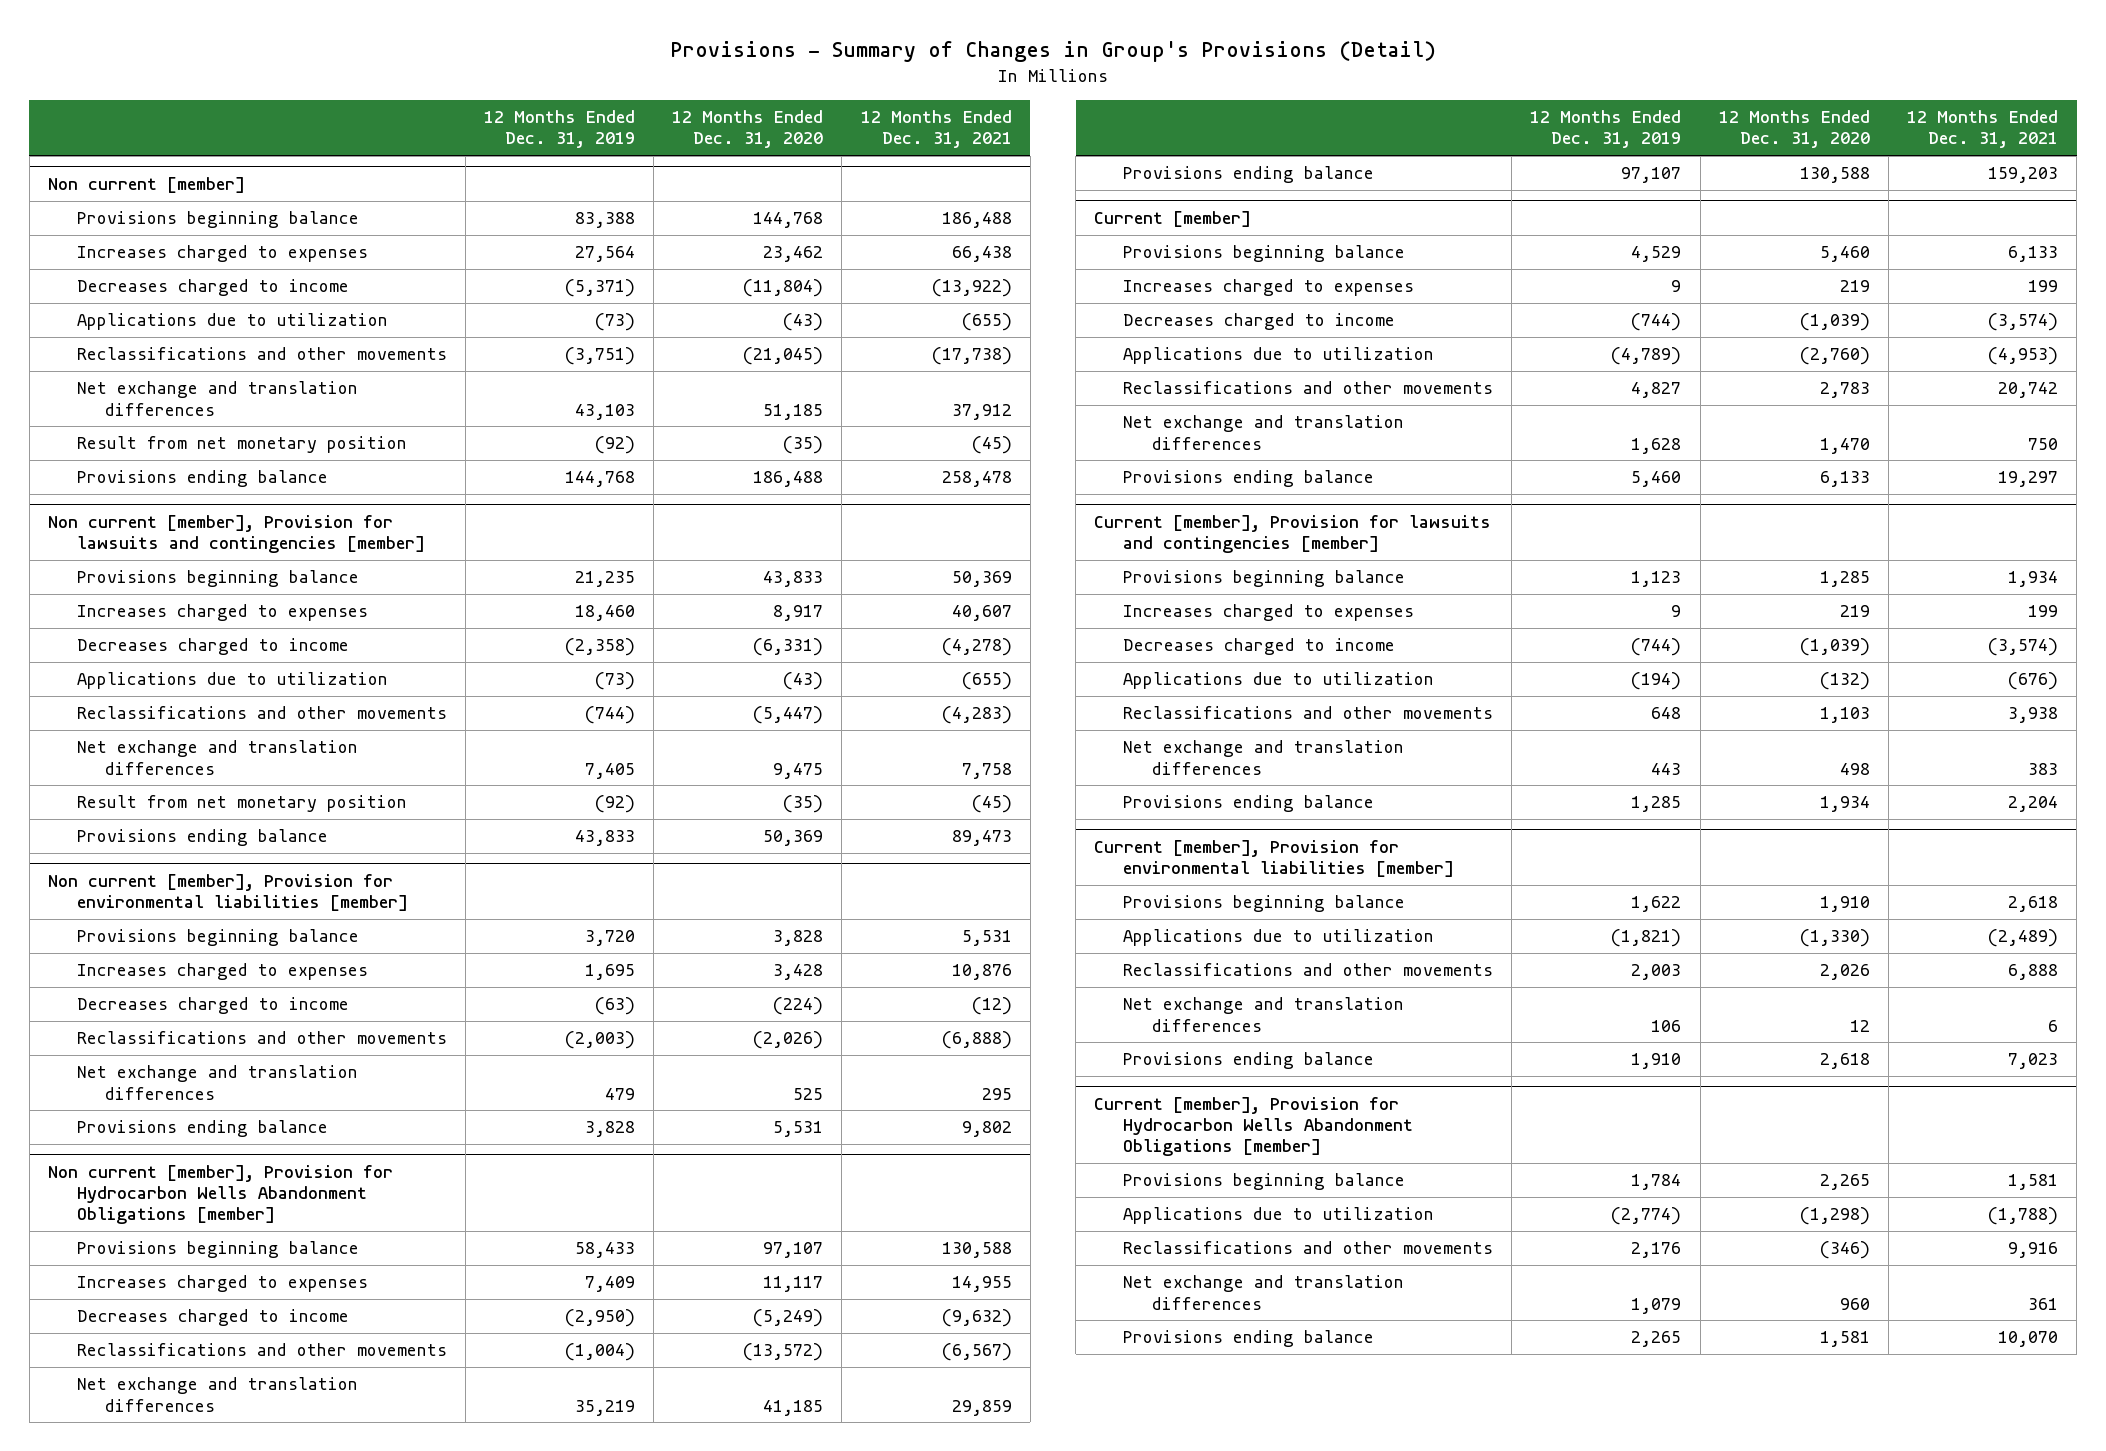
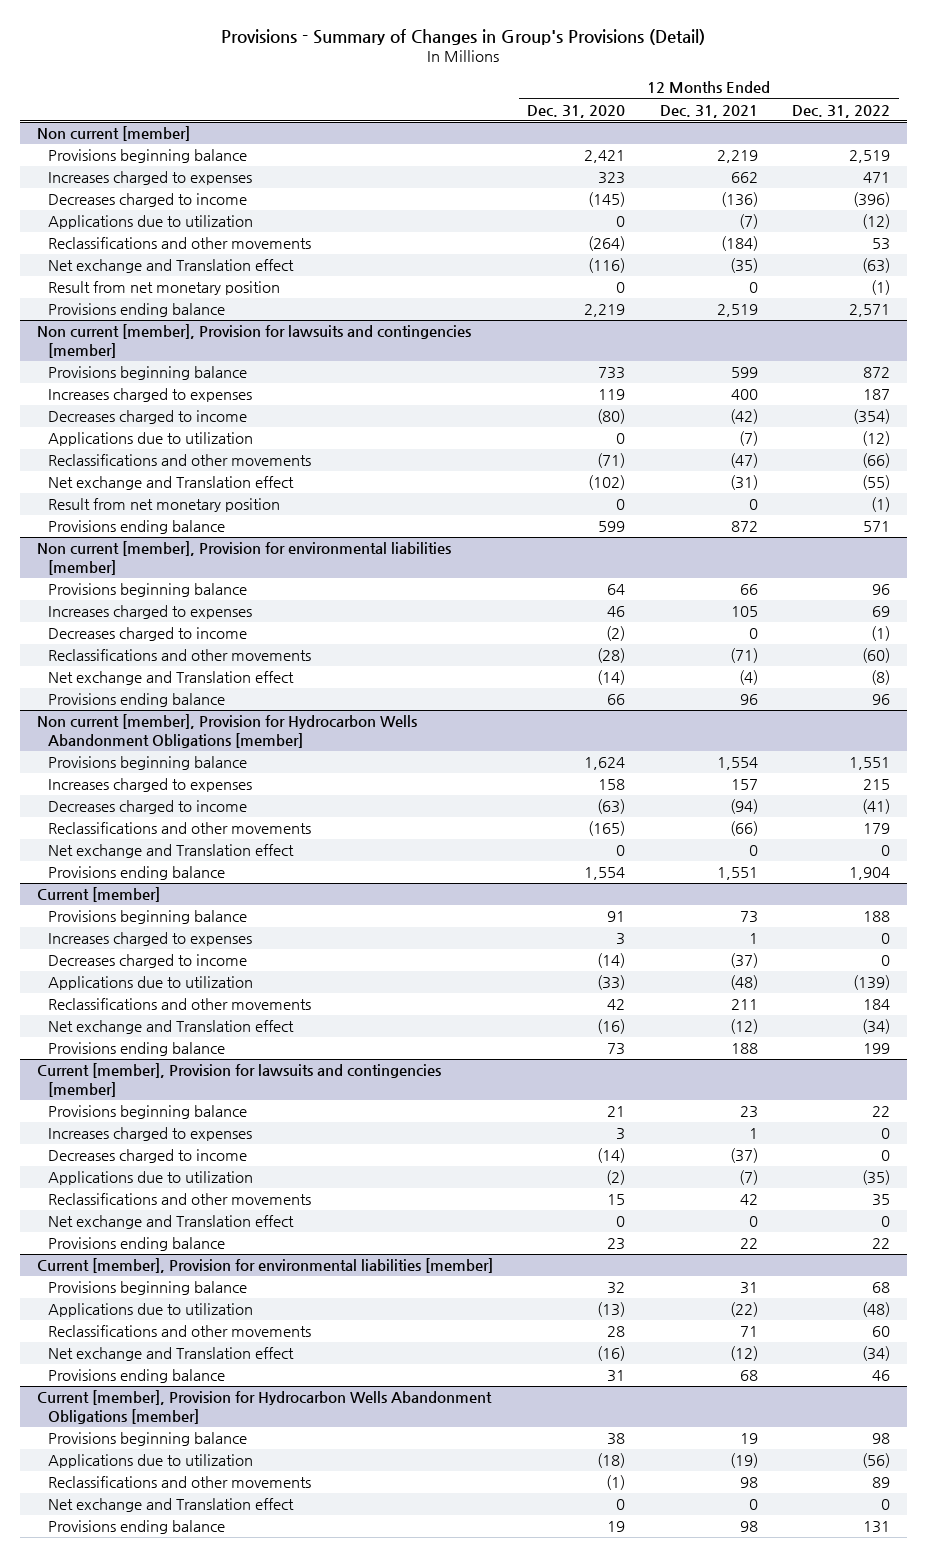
[483,110,635,149] 12 Months Ended Dec. 31, 2019 -> none
none -> [791,104,890,118] Dec. 31, 2022
[753,212,824,229] 144,768 -> [584,150,626,164] 2,421
[941,212,1012,229] 186,488 -> [716,150,758,164] 2,219
[763,246,824,263] 23,462 -> [598,172,626,185] 323
[951,246,1012,263] 66,438 -> [730,172,758,184] 662
[743,279,824,298] (11,804) -> [588,192,626,208] (145)
[931,279,1012,298] (13,922) -> [720,192,758,208] (136)
[783,313,824,332] (43) -> [616,216,626,228] 0
[961,313,1012,332] (655) -> [738,214,758,230] (7)
[743,347,824,366] (21,045) -> [588,236,626,252] (264)
[931,347,1012,366] (17,738) -> [720,236,758,252] (184)
[76,381,358,416] Net exchange and translation differences -> [48,259,295,274] Net exchange and Translation effect
[763,403,824,420] 51,185 -> [588,258,626,274] (116)
[951,403,1012,420] 37,912 -> [729,258,758,274] (35)
[783,436,824,455] (35) -> [616,282,626,294] 0
[971,436,1012,455] (45) -> [748,282,758,294] 0
[753,471,824,488] 186,488 -> [584,304,626,318] 2,219
[941,471,1012,488] 258,478 -> [716,304,758,318] 2,519
[763,571,824,588] 43,833 -> [598,367,626,380] 733
[951,571,1012,588] 50,369 -> [730,367,758,379] 599
[773,605,824,622] 8,917 -> [598,389,626,401] 119
[951,605,1012,622] 40,607 -> [730,389,758,401] 400
[753,638,824,657] (6,331) -> [597,409,626,425] (80)
[941,638,1012,657] (4,278) -> [729,409,758,425] (42)
[783,672,824,691] (43) -> [616,433,626,445] 0
[961,672,1012,691] (655) -> [738,431,758,447] (7)
[753,706,824,725] (5,447) -> [597,453,626,469] (71)
[941,706,1012,725] (4,283) -> [729,453,758,469] (47)
[76,740,358,775] Net exchange and translation differences -> [48,476,295,491] Net exchange and Translation effect
[773,762,824,779] 9,475 -> [588,475,626,491] (102)
[961,762,1012,779] 7,758 -> [729,475,758,491] (31)
[783,795,824,814] (35) -> [616,499,626,511] 0
[971,795,1012,814] (45) -> [748,499,758,511] 0
[763,830,824,847] 50,369 -> [598,521,626,533] 599
[951,830,1012,847] 89,473 -> [730,521,758,533] 872
[773,930,824,947] 3,828 -> [607,584,626,596] 64
[961,930,1012,947] 5,531 -> [739,584,758,596] 66
[773,964,824,981] 3,428 -> [607,606,626,618] 46
[951,964,1012,981] 10,876 -> [730,606,758,618] 105
[773,997,824,1016] (224) -> [606,626,626,642] (2)
[971,997,1012,1016] (12) -> [748,628,758,640] 0
[753,1031,824,1050] (2,026) -> [597,648,626,664] (28)
[941,1031,1012,1050] (6,888) -> [729,648,758,664] (71)
[76,1065,358,1100] Net exchange and translation differences -> [48,671,295,686] Net exchange and Translation effect
[793,1087,824,1100] 525 -> [597,670,626,686] (14)
[981,1087,1012,1100] 295 -> [738,670,758,686] (4)
[773,1121,824,1138] 5,531 -> [607,694,626,706] 66
[961,1121,1012,1138] 9,802 -> [739,694,758,706] 96
[763,1242,824,1259] 97,107 -> [584,757,626,771] 1,624
[941,1242,1012,1259] 130,588 -> [716,757,758,771] 1,554
[763,1276,824,1293] 11,117 -> [598,779,626,791] 158
[951,1276,1012,1293] 14,955 -> [730,779,758,791] 157
[753,1309,824,1328] (5,249) -> [597,799,626,815] (63)
[941,1309,1012,1328] (9,632) -> [729,799,758,815] (94)
[743,1343,824,1362] (13,572) -> [588,821,626,837] (165)
[941,1343,1012,1362] (6,567) -> [729,821,758,837] (66)
[76,1377,358,1412] Net exchange and translation differences -> [48,844,295,859] Net exchange and Translation effect
[763,1399,824,1416] 41,185 -> [616,845,626,857] 0
[951,1399,1012,1416] 29,859 -> [748,845,758,857] 0
[1799,167,1870,184] 130,588 -> [584,867,626,881] 1,554
[1988,167,2059,184] 159,203 -> [716,867,758,881] 1,551
[1819,246,1870,263] 5,460 -> [607,911,626,923] 91
[2008,246,2059,263] 6,133 -> [739,911,758,924] 73
[1839,280,1870,293] 219 -> [616,933,626,946] 3
[2028,280,2059,293] 199 -> [748,933,758,945] 1
[1799,313,1870,332] (1,039) -> [597,953,626,969] (14)
[1988,313,2059,332] (3,574) -> [729,953,758,969] (37)
[1799,347,1870,366] (2,760) -> [597,975,626,991] (33)
[1988,347,2059,366] (4,953) -> [729,975,758,991] (48)
[1819,382,1870,399] 2,783 -> [607,999,626,1011] 42
[1998,382,2059,399] 20,742 -> [730,999,758,1011] 211
[1123,415,1405,450] Net exchange and translation differences -> [48,1020,295,1035] Net exchange and Translation effect
[1819,437,1870,454] 1,470 -> [597,1019,626,1035] (16)
[2028,437,2059,450] 750 -> [729,1019,758,1035] (12)
[1819,471,1870,488] 6,133 -> [607,1043,626,1056] 73
[1998,471,2059,488] 19,297 -> [730,1043,758,1055] 188
[1819,571,1870,588] 1,285 -> [607,1106,626,1118] 21
[2008,571,2059,588] 1,934 -> [739,1106,758,1119] 23
[1839,605,1870,618] 219 -> [616,1128,626,1141] 3
[2028,605,2059,618] 199 -> [748,1128,758,1140] 1
[1799,638,1870,657] (1,039) -> [597,1148,626,1164] (14)
[1988,638,2059,657] (3,574) -> [729,1148,758,1164] (37)
[1819,672,1870,691] (132) -> [606,1170,626,1186] (2)
[2008,672,2059,691] (676) -> [738,1170,758,1186] (7)
[1819,707,1870,724] 1,103 -> [607,1194,626,1206] 15
[2008,707,2059,724] 3,938 -> [739,1194,758,1206] 42
[1123,740,1405,775] Net exchange and translation differences -> [48,1215,295,1230] Net exchange and Translation effect
[1839,762,1870,775] 498 -> [616,1216,626,1228] 0
[2028,762,2059,775] 383 -> [748,1216,758,1228] 0
[1819,796,1870,813] 1,934 -> [607,1238,626,1251] 23
[2008,796,2059,813] 2,204 -> [739,1238,758,1250] 22
[1819,896,1870,913] 1,910 -> [607,1282,626,1295] 32
[2008,896,2059,913] 2,618 -> [739,1282,758,1295] 31
[1799,929,1870,948] (1,330) -> [597,1302,626,1318] (13)
[1988,929,2059,948] (2,489) -> [729,1302,758,1318] (22)
[1819,964,1870,981] 2,026 -> [607,1326,626,1338] 28
[2008,964,2059,981] 6,888 -> [739,1326,758,1338] 71
[1123,997,1405,1032] Net exchange and translation differences -> [48,1347,295,1362] Net exchange and Translation effect
[1849,1019,1870,1032] 12 -> [597,1346,626,1362] (16)
[2048,1019,2059,1032] 6 -> [729,1346,758,1362] (12)
[1819,1053,1870,1070] 2,618 -> [607,1370,626,1383] 31
[2008,1053,2059,1070] 7,023 -> [739,1370,758,1382] 68
[1819,1174,1870,1191] 2,265 -> [607,1433,626,1446] 38
[2008,1174,2059,1191] 1,581 -> [739,1433,758,1445] 19
[1799,1207,1870,1226] (1,298) -> [597,1453,626,1469] (18)
[1988,1207,2059,1226] (1,788) -> [729,1453,758,1469] (19)
[1819,1241,1870,1260] (346) -> [606,1475,626,1491] (1)
[2008,1242,2059,1259] 9,916 -> [739,1477,758,1489] 98
[1123,1275,1405,1310] Net exchange and translation differences -> [48,1498,295,1513] Net exchange and Translation effect
[1839,1297,1870,1310] 960 -> [616,1499,626,1511] 0
[2028,1297,2059,1310] 361 -> [748,1499,758,1511] 0
[1819,1331,1870,1348] 1,581 -> [607,1521,626,1533] 19
[1998,1331,2059,1348] 10,070 -> [739,1521,758,1533] 98

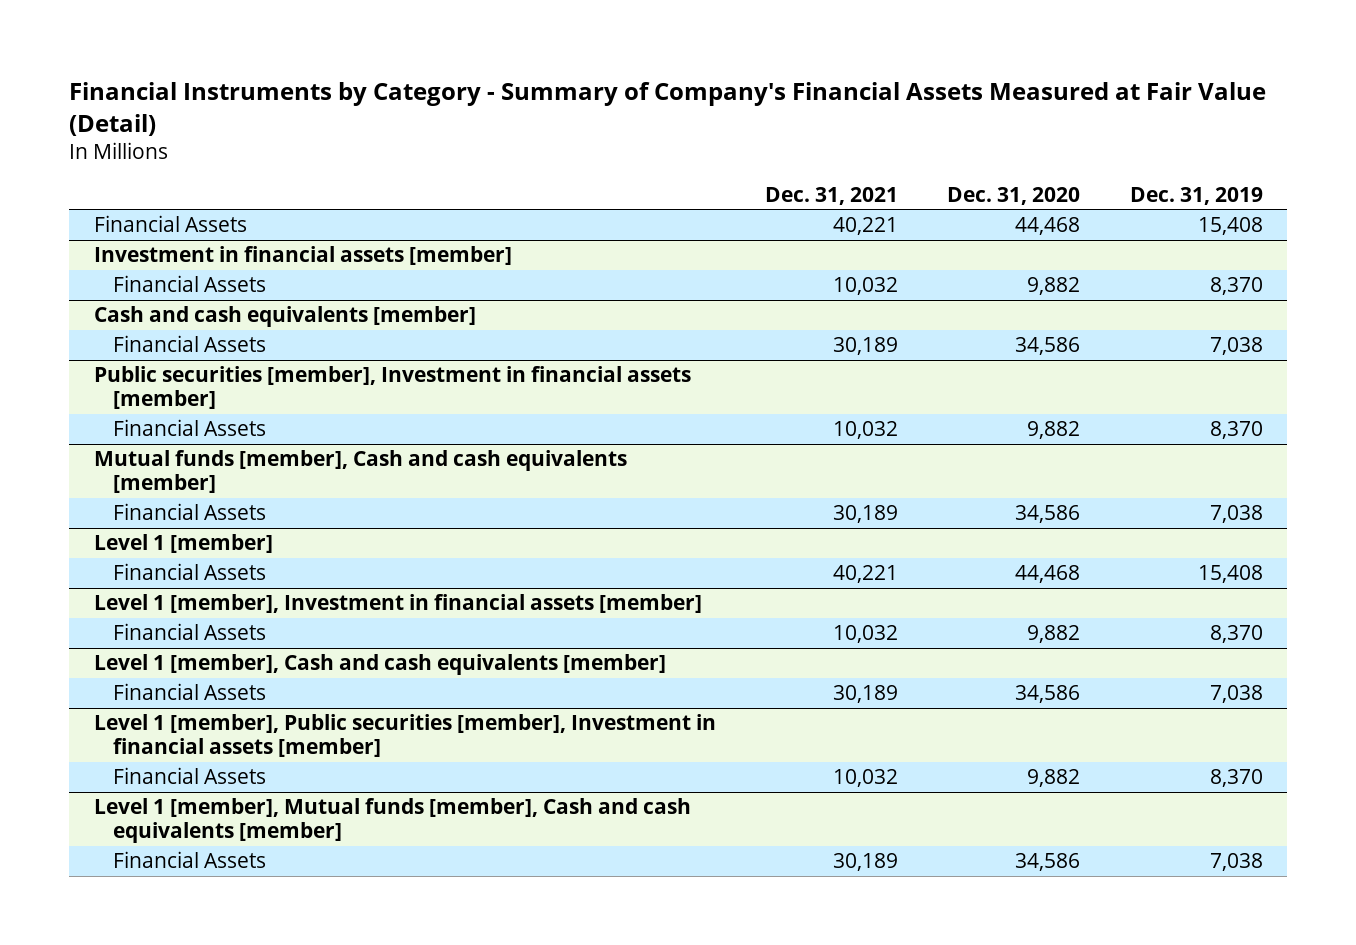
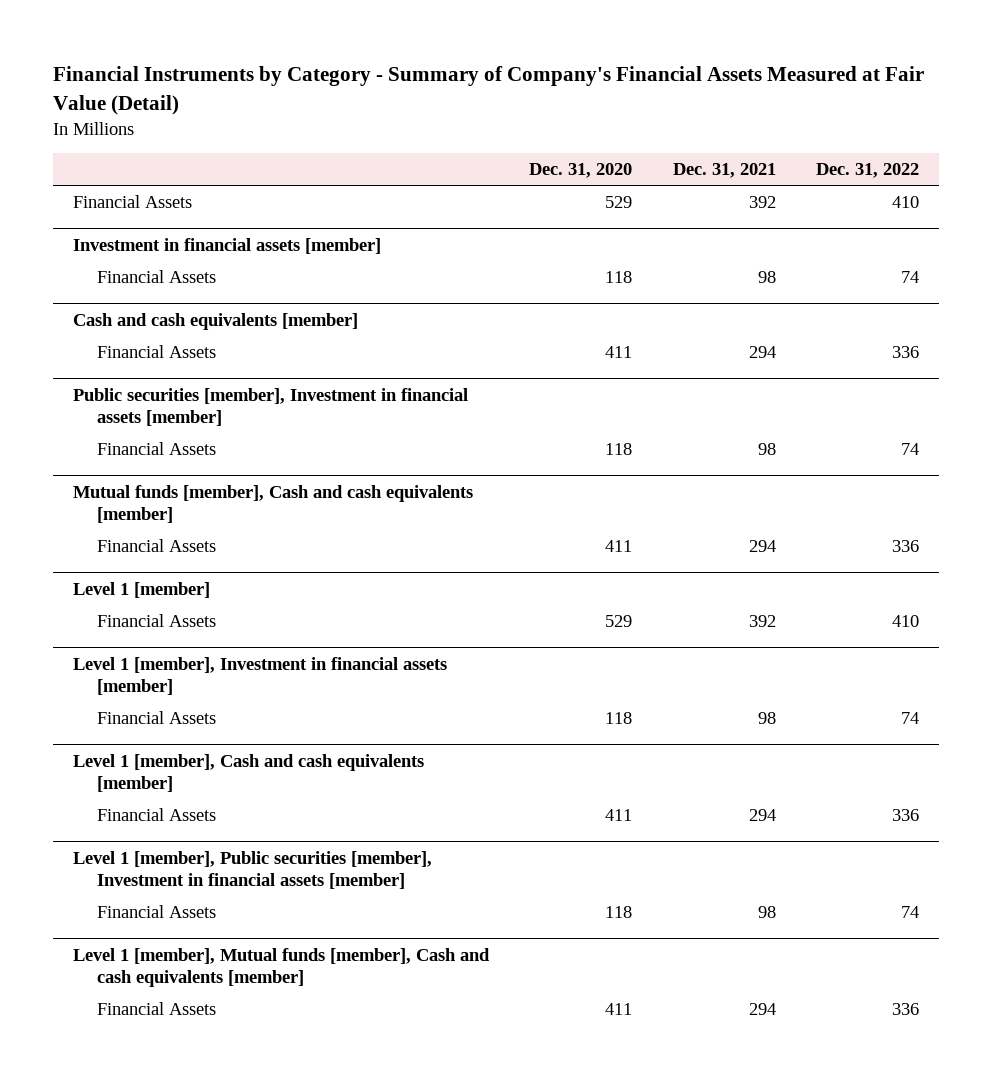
[1129,186,1263,205] Dec. 31, 2019 -> none
none -> [815,163,919,179] Dec. 31, 2022
[832,217,898,236] 40,221 -> [748,196,776,209] 392
[1015,217,1081,236] 44,468 -> [605,196,633,209] 529
[832,277,898,296] 10,032 -> [757,271,776,284] 98
[1027,277,1081,296] 9,882 -> [605,271,633,284] 118
[832,337,898,356] 30,189 -> [748,346,776,359] 294
[1015,337,1081,356] 34,586 -> [605,346,633,359] 411
[832,421,898,440] 10,032 -> [757,443,776,456] 98
[1027,421,1081,440] 9,882 -> [605,443,633,456] 118
[832,505,898,524] 30,189 -> [748,540,776,553] 294
[1015,505,1081,524] 34,586 -> [605,540,633,553] 411
[832,565,898,584] 40,221 -> [748,615,776,628] 392
[1015,565,1081,584] 44,468 -> [605,615,633,628] 529
[832,625,898,644] 10,032 -> [757,712,776,725] 98
[1027,625,1081,644] 9,882 -> [605,712,633,725] 118
[832,685,898,704] 30,189 -> [748,809,776,822] 294
[1015,685,1081,704] 34,586 -> [605,809,633,822] 411
[832,769,898,788] 10,032 -> [757,906,776,919] 98
[1027,769,1081,788] 9,882 -> [605,906,633,919] 118
[832,853,898,872] 30,189 -> [748,1003,776,1016] 294
[1015,853,1081,872] 34,586 -> [605,1003,633,1016] 411

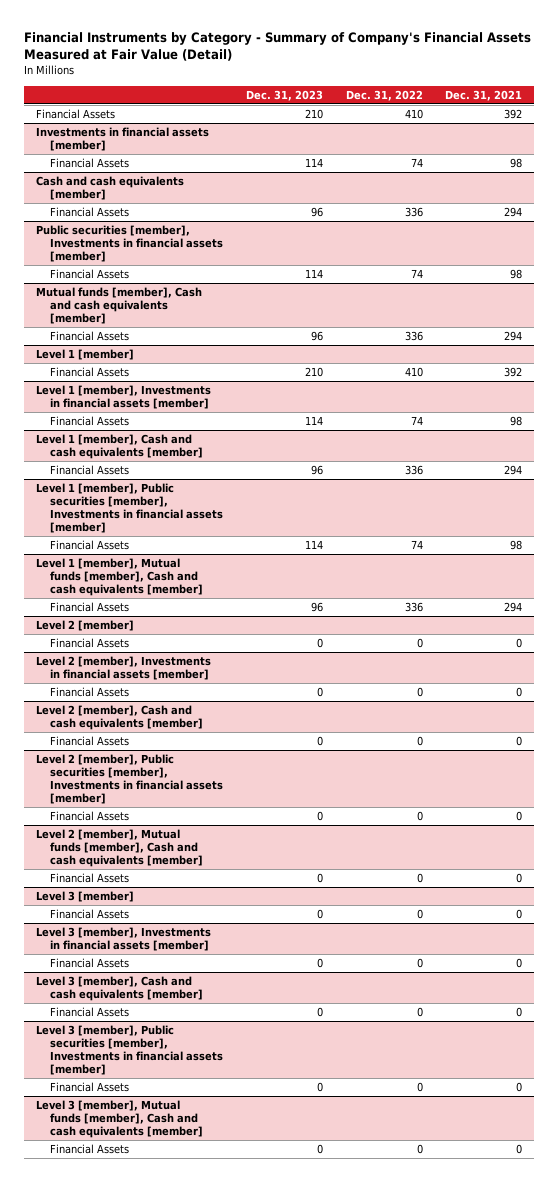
[529,163,633,179] Dec. 31, 2020 -> none
none -> [246,89,324,101] Dec. 31, 2023
[72,237,381,254] Investment in financial assets [member] -> [35,127,209,152] Investments in financial assets [member]
[72,387,468,426] Public securities [member], Investment in financial assets [member] -> [35,225,224,263] Public securities [member], Investments in financial assets [member]
[72,656,447,695] Level 1 [member], Investment in financial assets [member] -> [35,385,211,410] Level 1 [member], Investments in financial assets [member]
[72,850,432,889] Level 1 [member], Public securities [member], Investment in financial assets [member] -> [35,483,224,534] Level 1 [member], Public securities [member], Investments in financial assets [member]
none -> [35,620,134,632] Level 2 [member]
none -> [50,638,130,649] Financial Assets
none -> [35,656,211,681] Level 2 [member], Investments in financial assets [member]
none -> [50,687,130,698] Financial Assets
none -> [35,705,204,731] Level 2 [member], Cash and cash equivalents [member]
none -> [50,736,130,747] Financial Assets
none -> [35,754,224,805] Level 2 [member], Public securities [member], Investments in financial assets [member]
none -> [50,811,130,822] Financial Assets
none -> [35,829,204,868] Level 2 [member], Mutual funds [member], Cash and cash equivalents [member]
none -> [50,873,130,884] Financial Assets
none -> [35,891,134,903] Level 3 [member]
none -> [50,909,130,920] Financial Assets
none -> [35,927,211,952] Level 3 [member], Investments in financial assets [member]
none -> [50,958,130,969] Financial Assets
none -> [35,976,204,1002] Level 3 [member], Cash and cash equivalents [member]
none -> [50,1007,130,1018] Financial Assets
none -> [35,1025,224,1076] Level 3 [member], Public securities [member], Investments in financial assets [member]
none -> [50,1082,130,1093] Financial Assets
none -> [35,1100,204,1139] Level 3 [member], Mutual funds [member], Cash and cash equivalents [member]
none -> [50,1144,130,1155] Financial Assets

